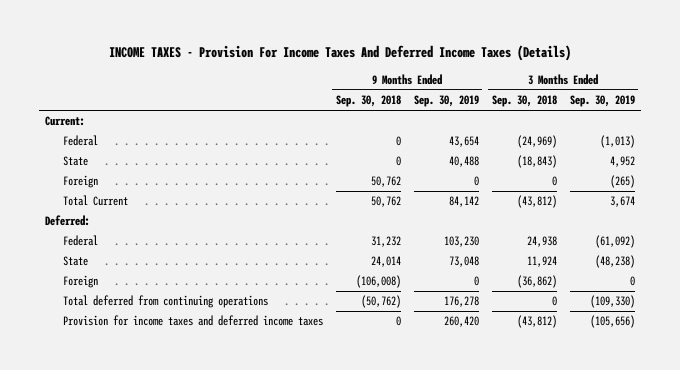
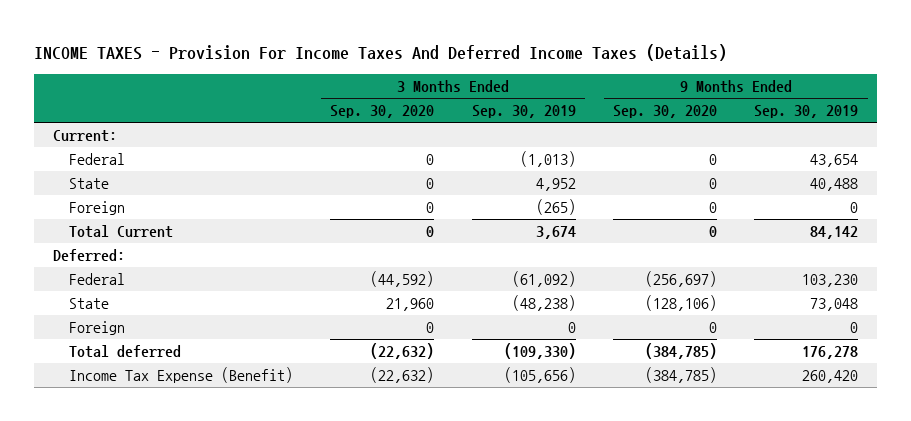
[335,95,401,108] Sep. 30, 2018 -> none
[491,95,557,108] Sep. 30, 2018 -> none
none -> [330,105,435,119] Sep. 30, 2020
none -> [613,105,718,119] Sep. 30, 2020
[62,295,268,309] Total deferred from continuing operations -> [69,345,182,359] Total deferred
[62,315,323,327] Provision for income taxes and deferred income taxes -> [69,367,294,384] Income Tax Expense (Benefit)

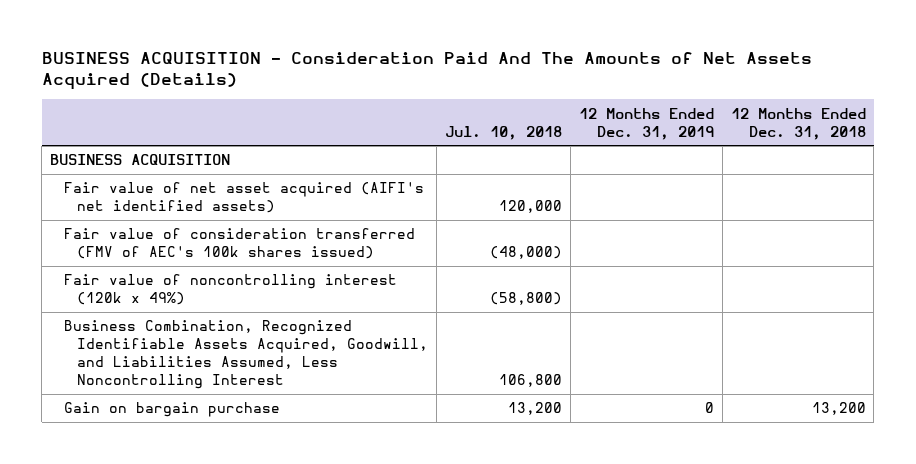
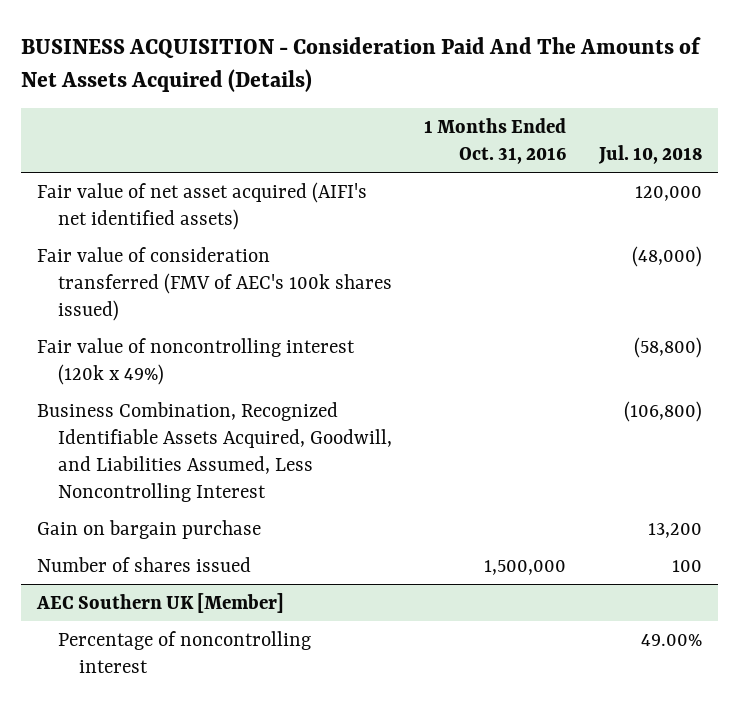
[578,107,714,140] 12 Months Ended Dec. 31, 2019 -> none
[730,107,866,140] 12 Months Ended Dec. 31, 2018 -> none
none -> [424,117,567,164] 1 Months Ended Oct. 31, 2016
[50,154,231,166] BUSINESS ACQUISITION -> none
[499,374,563,388] 106,800 -> [623,400,702,422] (106,800)
none -> [36,556,251,572] Number of shares issued
none -> [35,592,284,613] AEC Southern UK [Member]
none -> [57,630,311,673] Percentage of noncontrolling interest

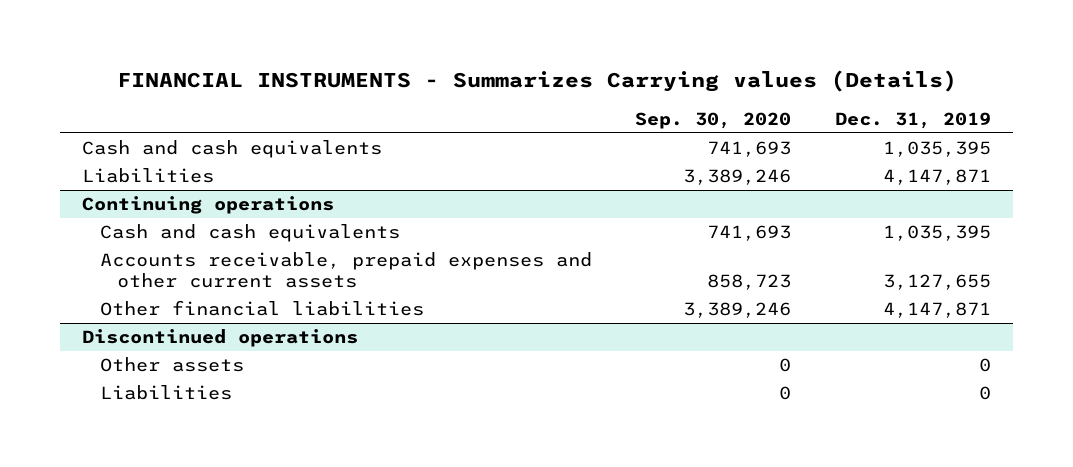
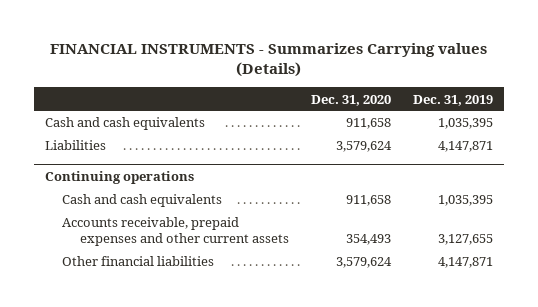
[635,111,792,129] Sep. 30, 2020 -> none
none -> [310,94,391,106] Dec. 31, 2020
[82,329,359,348] Discontinued operations -> none
[99,357,244,373] Other assets -> none
[99,385,232,401] Liabilities -> none

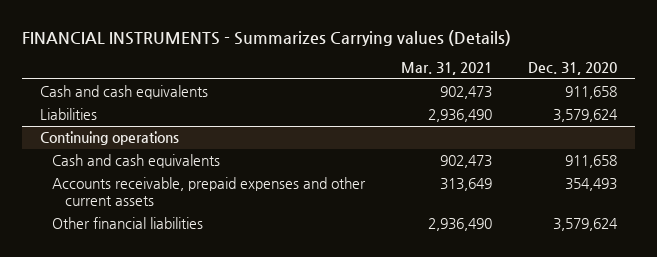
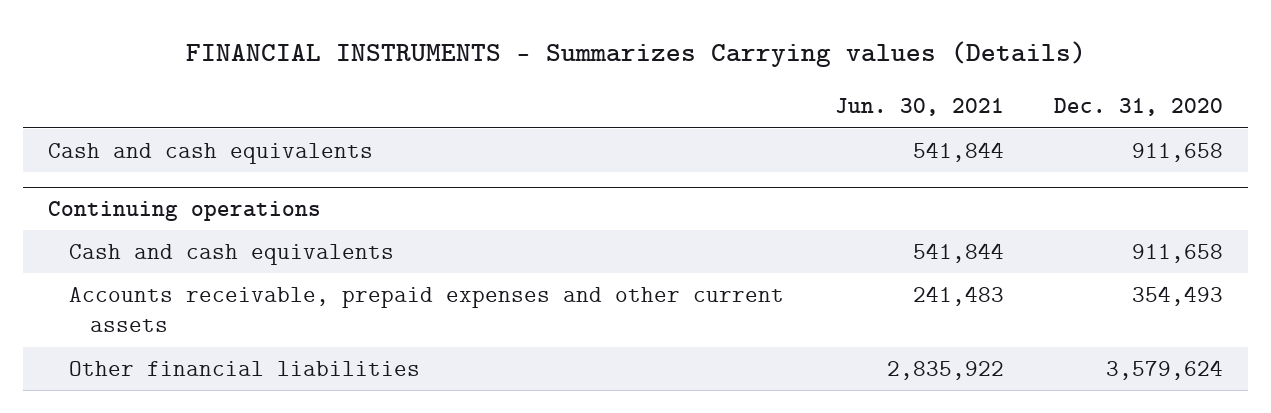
[401,62,493,76] Mar. 31, 2021 -> none
none -> [834,98,1004,117] Jun. 30, 2021
[39,108,97,121] Liabilities -> none

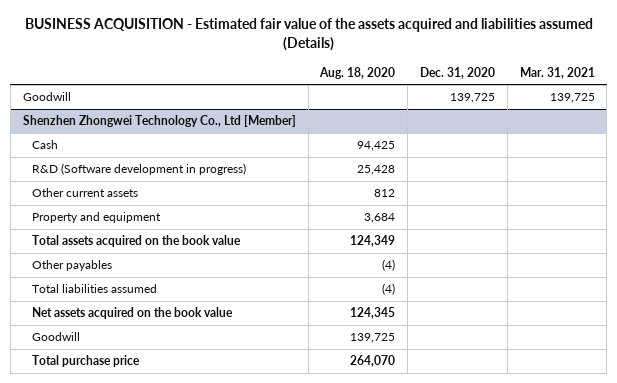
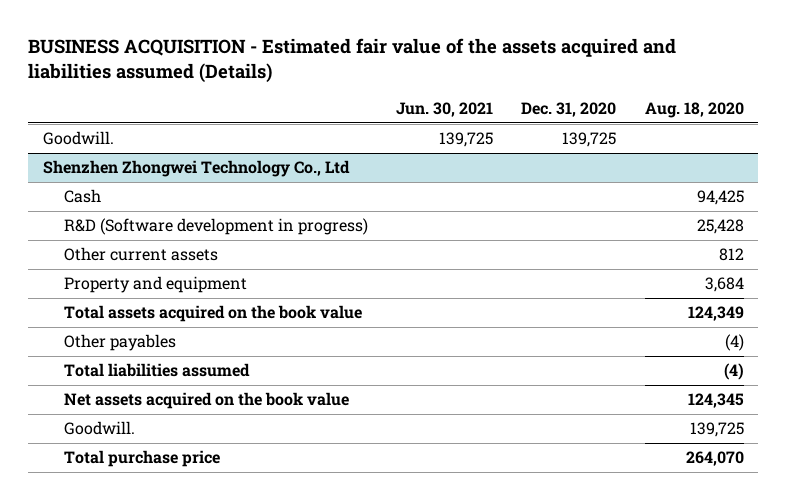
[519,66,595,79] Mar. 31, 2021 -> none
none -> [396,102,494,118] Jun. 30, 2021
[22,92,71,102] Goodwill -> [42,131,114,146] Goodwill.
[22,115,296,128] Shenzhen Zhongwei Technology Co., Ltd [Member] -> [42,160,350,178] Shenzhen Zhongwei Technology Co., Ltd
[31,332,80,342] Goodwill -> [63,421,135,436] Goodwill.

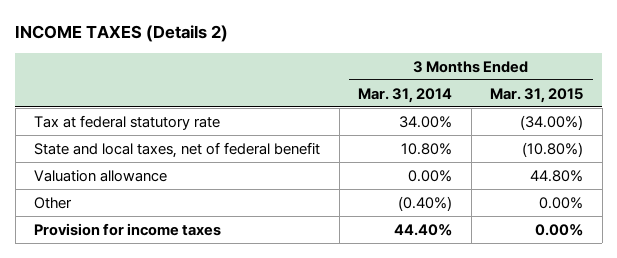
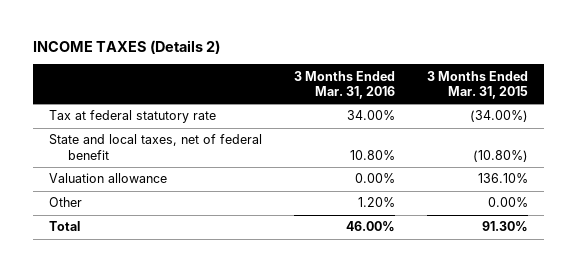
[358,87,453,103] Mar. 31, 2014 -> none
none -> [293,70,395,99] 3 Months Ended Mar. 31, 2016
[530,169,584,182] 44.80% -> [478,173,529,184] 136.10%
[34,222,222,236] Provision for income taxes -> none
none -> [48,221,80,232] Total

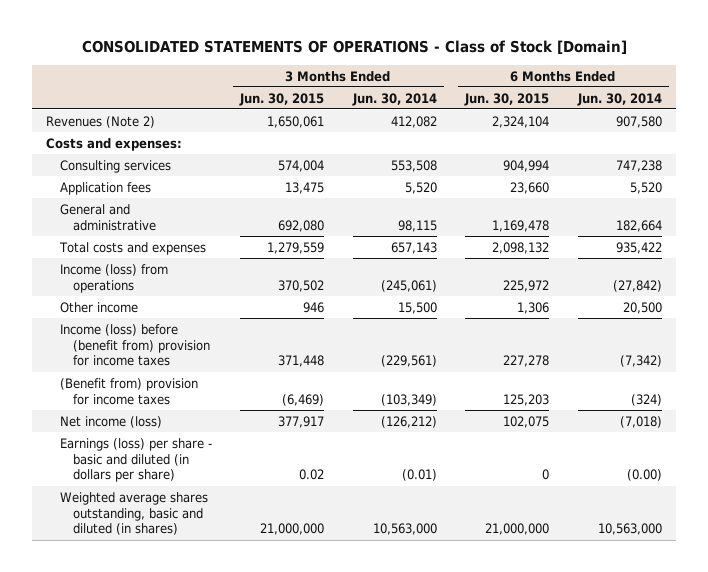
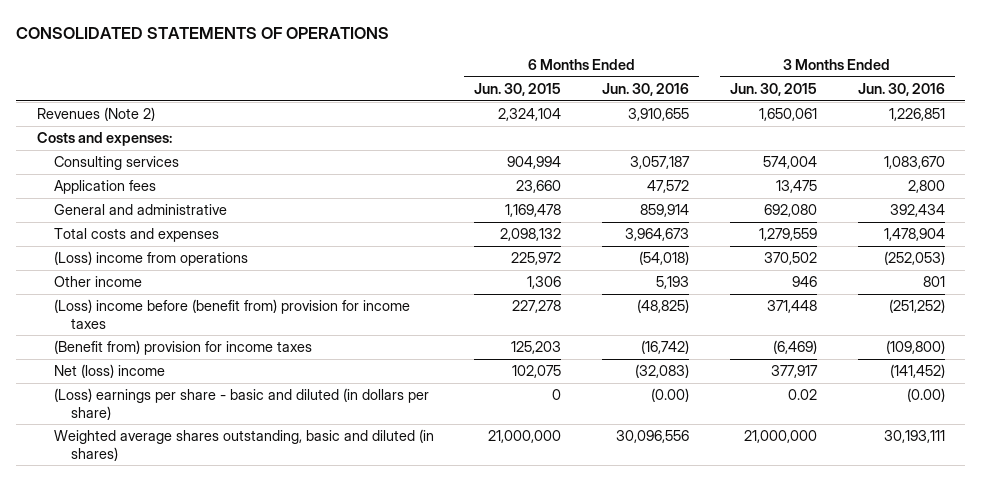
[81,40,627,55] CONSOLIDATED STATEMENTS OF OPERATIONS - Class of Stock [Domain] -> [16,26,390,39] CONSOLIDATED STATEMENTS OF OPERATIONS
[351,92,437,106] Jun. 30, 2014 -> none
[576,92,662,106] Jun. 30, 2014 -> none
none -> [602,83,690,97] Jun. 30, 2016
none -> [857,83,945,97] Jun. 30, 2016
[59,263,168,293] Income (loss) from operations -> [53,251,248,267] (Loss) income from operations
[59,323,211,367] Income (loss) before (benefit from) provision for income taxes -> [53,299,410,329] (Loss) income before (benefit from) provision for income taxes
[59,415,162,428] Net income (loss) -> [53,364,165,379] Net (loss) income
[59,437,212,483] Earnings (loss) per share - basic and diluted (in dollars per share) -> [53,388,429,420] (Loss) earnings per share - basic and diluted (in dollars per share)

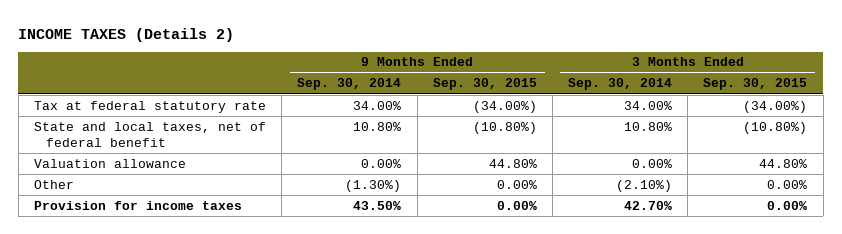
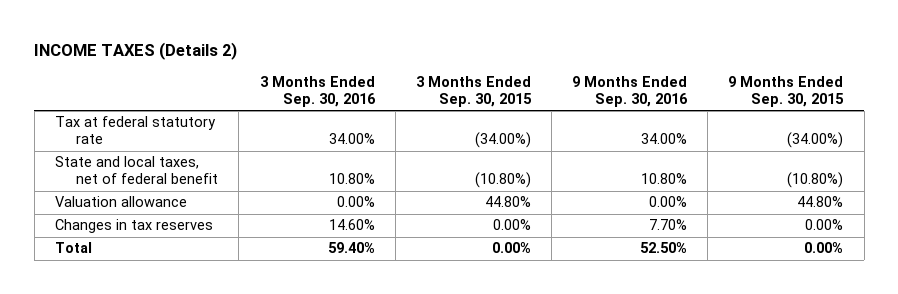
[297,78,402,91] Sep. 30, 2014 -> none
[568,78,673,91] Sep. 30, 2014 -> none
none -> [259,76,376,108] 3 Months Ended Sep. 30, 2016
none -> [572,76,689,108] 9 Months Ended Sep. 30, 2016
[34,179,75,189] Other -> none
none -> [54,219,213,234] Changes in tax reserves
[34,200,243,210] Provision for income taxes -> [54,242,92,254] Total

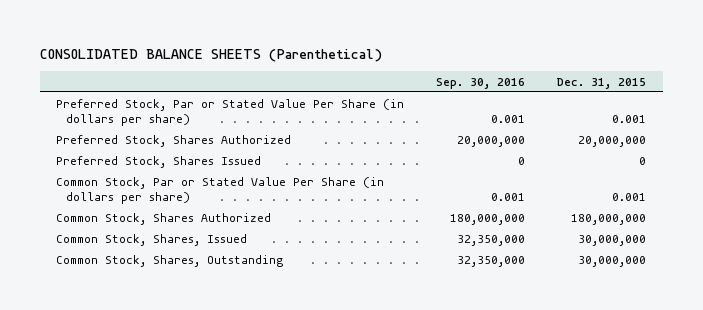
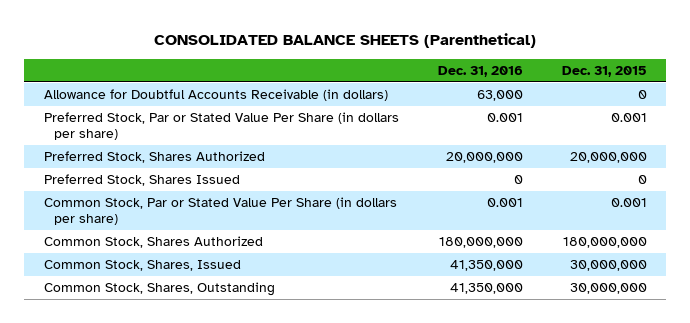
[436,77,526,89] Sep. 30, 2016 -> none
none -> [437,65,523,77] Dec. 31, 2016
none -> [43,88,388,101] Allowance for Doubtful Accounts Receivable (in dollars)

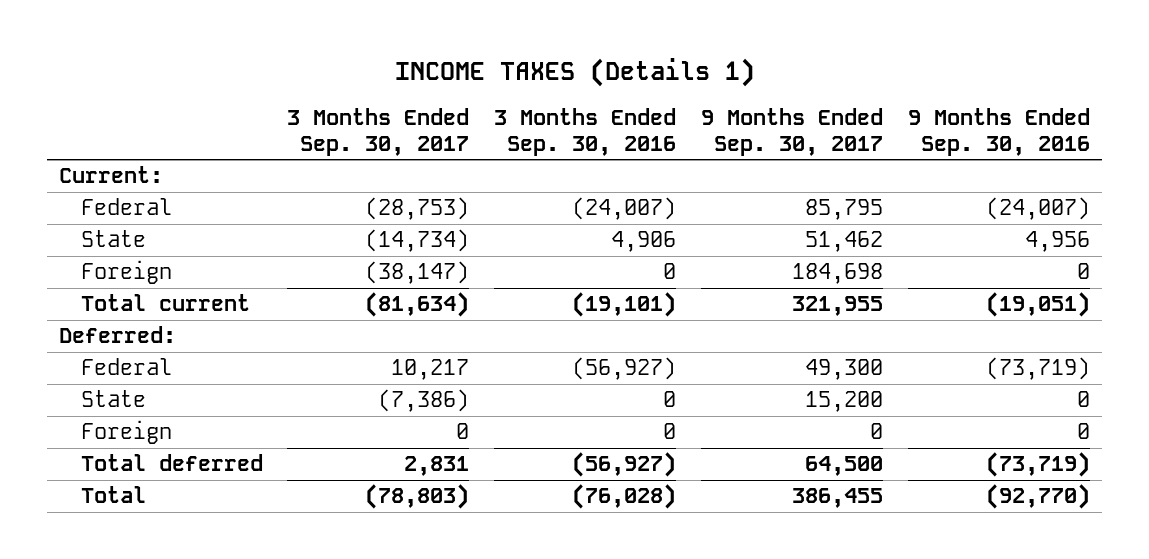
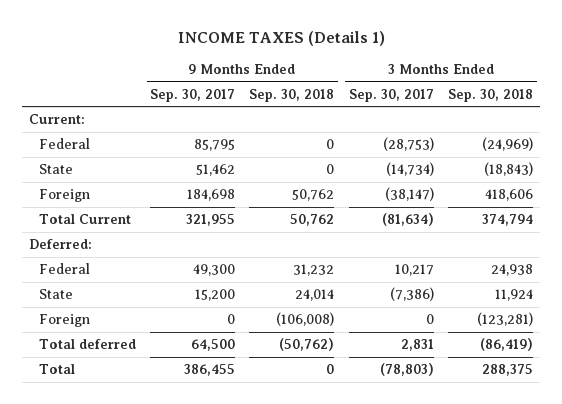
[494,107,677,156] 3 Months Ended Sep. 30, 2016 -> none
[907,107,1090,156] 9 Months Ended Sep. 30, 2016 -> none
none -> [249,88,335,102] Sep. 30, 2018
none -> [448,88,534,102] Sep. 30, 2018
[80,294,250,312] Total current -> [38,214,131,225] Total Current

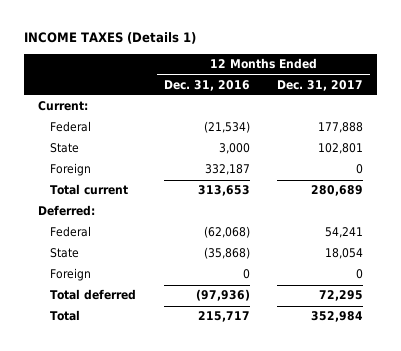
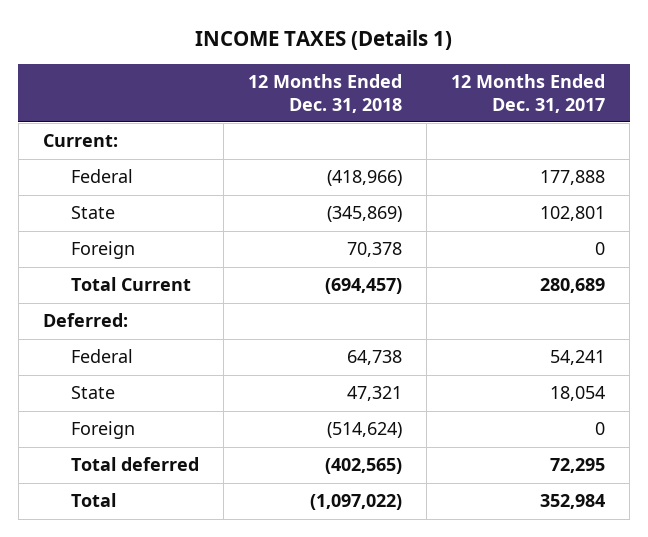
[163,79,250,91] Dec. 31, 2016 -> none
none -> [247,74,402,113] 12 Months Ended Dec. 31, 2018
[50,184,129,196] Total current -> [70,277,191,292] Total Current

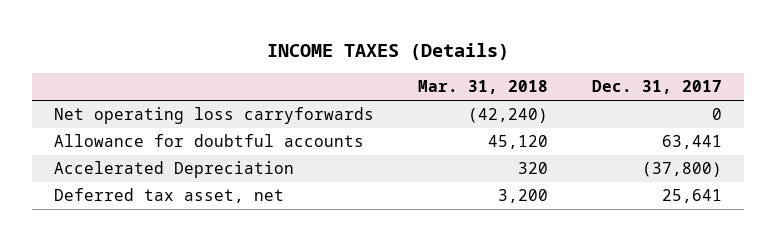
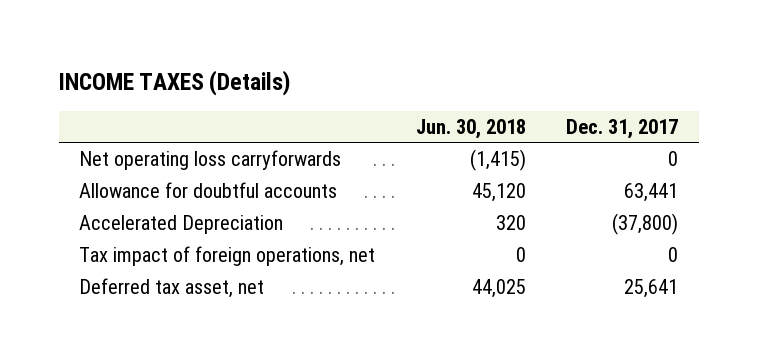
[418,80,549,95] Mar. 31, 2018 -> none
none -> [415,118,526,139] Jun. 30, 2018
none -> [78,246,375,267] Tax impact of foreign operations, net

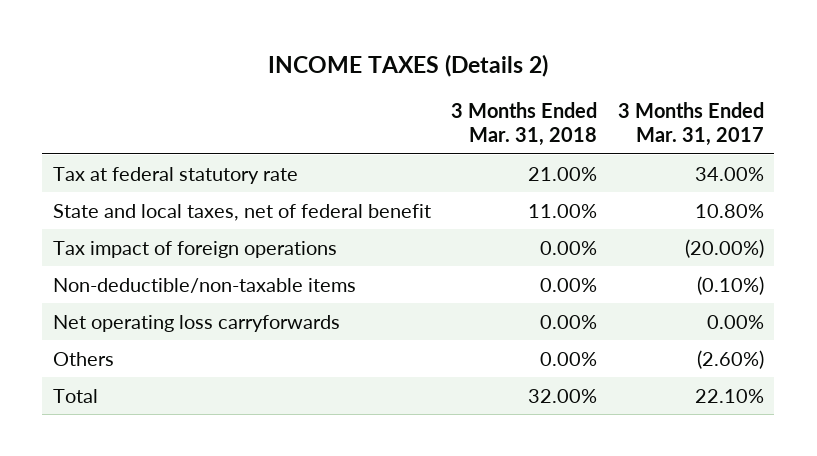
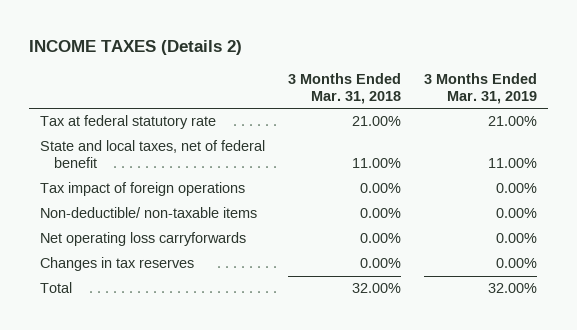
[618,102,765,147] 3 Months Ended Mar. 31, 2017 -> none
none -> [423,72,537,104] 3 Months Ended Mar. 31, 2019
[52,277,356,293] Non-deductible/non-taxable items -> [40,207,258,219] Non-deductible/ non-taxable items
[52,351,114,366] Others -> none
none -> [40,257,195,272] Changes in tax reserves

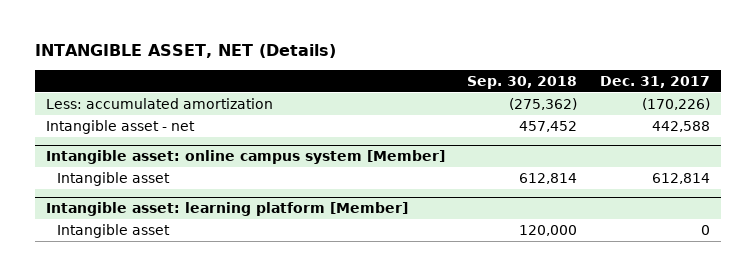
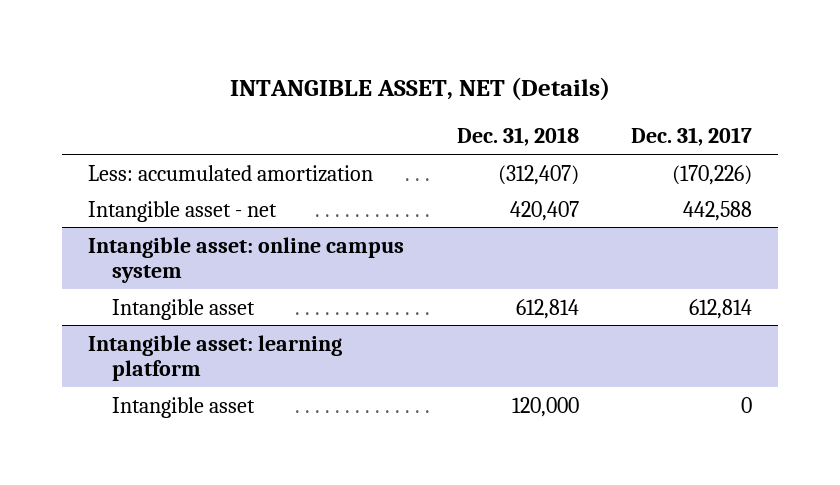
[467,75,578,89] Sep. 30, 2018 -> none
none -> [456,127,579,147] Dec. 31, 2018
[45,150,445,165] Intangible asset: online campus system [Member] -> [88,236,405,284] Intangible asset: online campus system
[45,202,408,217] Intangible asset: learning platform [Member] -> [88,334,343,382] Intangible asset: learning platform

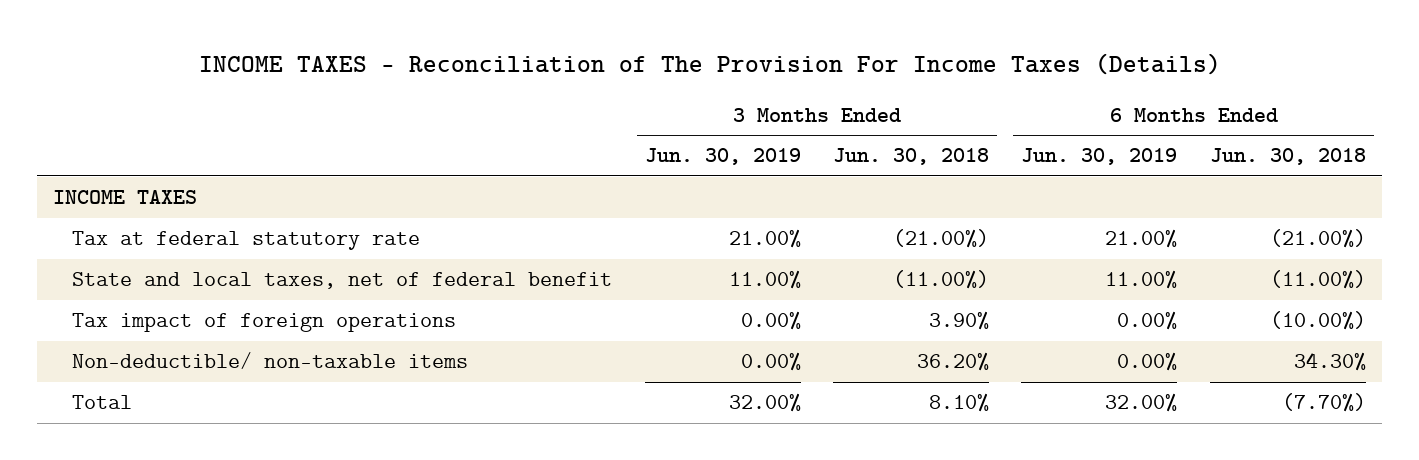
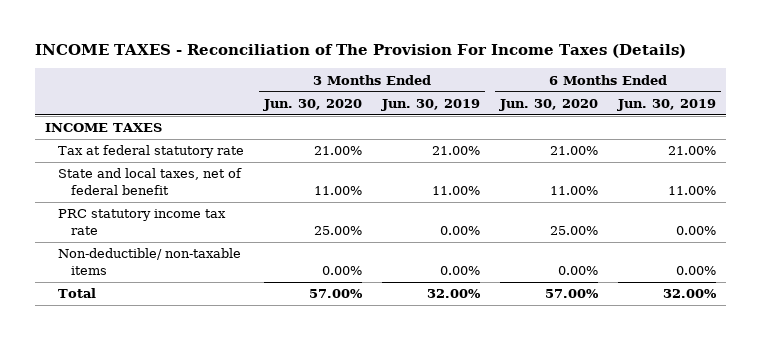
[833,148,990,166] Jun. 30, 2018 -> none
[1209,148,1366,166] Jun. 30, 2018 -> none
none -> [263,98,363,111] Jun. 30, 2020
none -> [499,98,599,111] Jun. 30, 2020
[72,313,457,333] Tax impact of foreign operations -> [58,209,227,235] PRC statutory income tax rate

